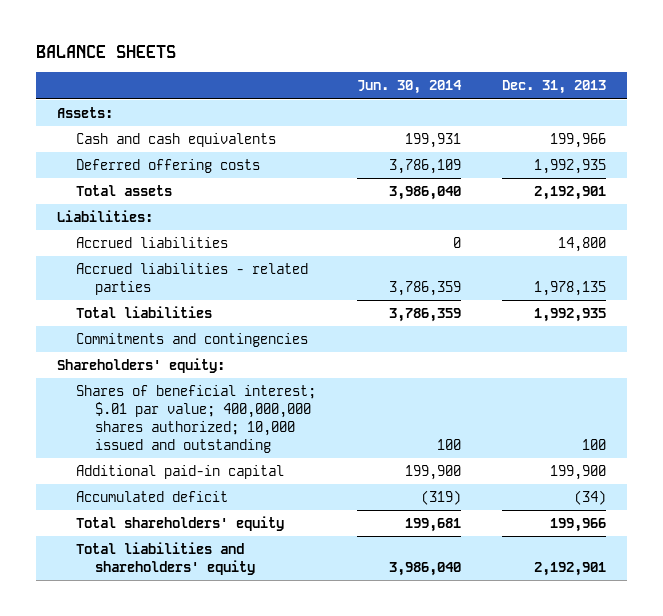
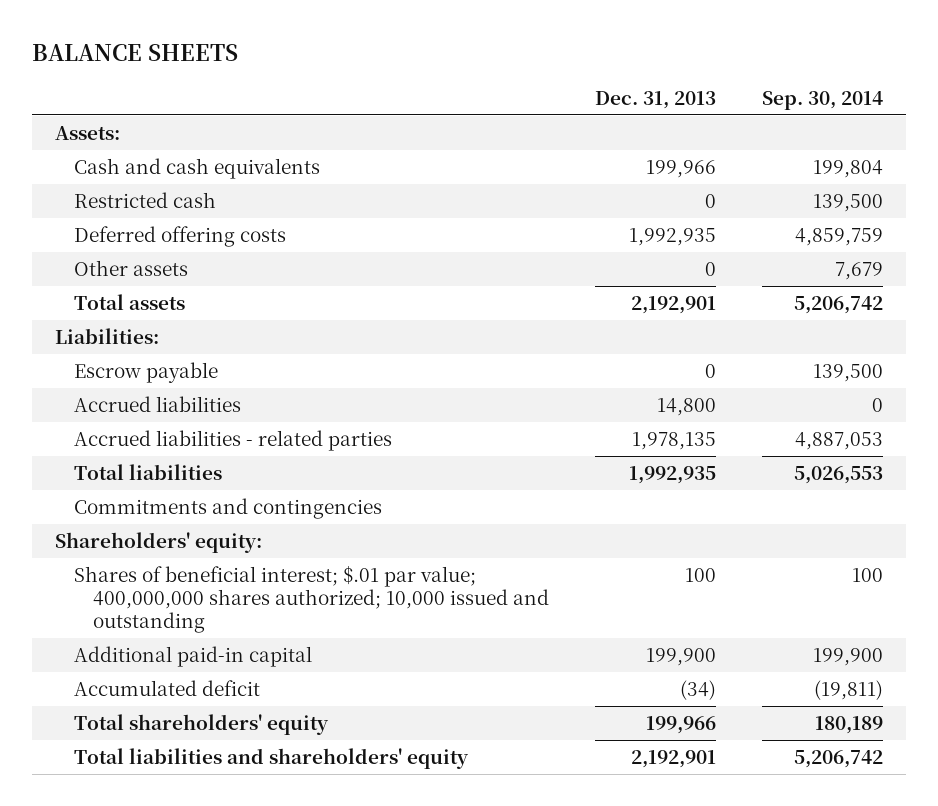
[357,80,463,95] Jun. 30, 2014 -> none
none -> [762,90,884,110] Sep. 30, 2014
none -> [73,192,216,209] Restricted cash
none -> [73,260,188,277] Other assets
none -> [73,362,218,384] Escrow payable

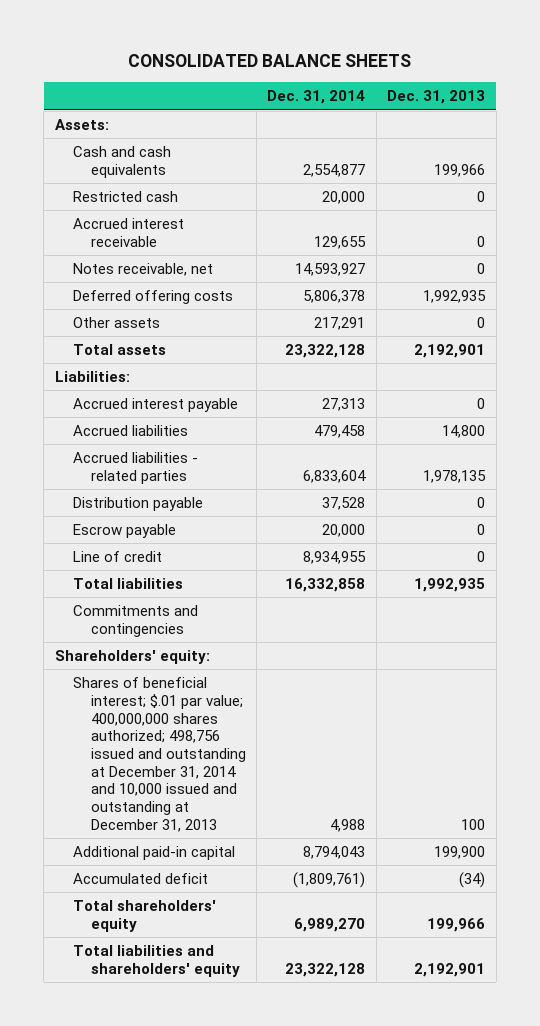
[31,44,238,62] BALANCE SHEETS -> [127,54,411,68] CONSOLIDATED BALANCE SHEETS
[762,90,884,110] Sep. 30, 2014 -> none
none -> [267,90,366,105] Dec. 31, 2014
none -> [72,218,184,247] Accrued interest receivable
none -> [72,263,213,277] Notes receivable, net
none -> [72,398,238,413] Accrued interest payable
none -> [72,497,203,512] Distribution payable
[73,362,218,384] Escrow payable -> [72,524,176,539] Escrow payable
none -> [72,551,162,563] Line of credit
[73,566,549,633] Shares of beneficial interest; $.01 par value; 400,000,000 shares authorized; 10,000 issued and outstanding -> [72,677,246,832] Shares of beneficial interest; $.01 par value; 400,000,000 shares authorized; 498,756 issued and outstanding at December 31, 2014 and 10,000 issued and outstanding at December 31, 2013

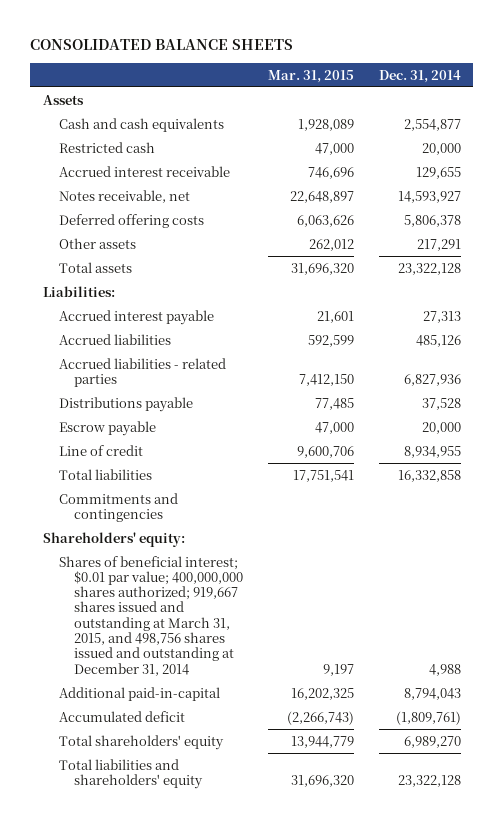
[387,90,486,105] Dec. 31, 2013 -> none
none -> [268,69,355,83] Mar. 31, 2015
[54,119,109,131] Assets: -> [42,94,84,105] Assets
[314,425,366,439] 479,458 -> [416,334,462,347] 485,126
[303,469,367,483] 6,833,604 -> [404,373,462,386] 6,827,936
[72,497,203,512] Distribution payable -> [58,396,193,412] Distributions payable
[72,677,246,832] Shares of beneficial interest; $.01 par value; 400,000,000 shares authorized; 498,756 issued and outstanding at December 31, 2014 and 10,000 issued and outstanding at December 31, 2013 -> [58,555,244,676] Shares of beneficial interest; $0.01 par value; 400,000,000 shares authorized; 919,667 shares issued and outstanding at March 31, 2015, and 498,756 shares issued and outstanding at December 31, 2014
[72,846,235,861] Additional paid-in capital -> [58,686,220,701] Additional paid-in-capital

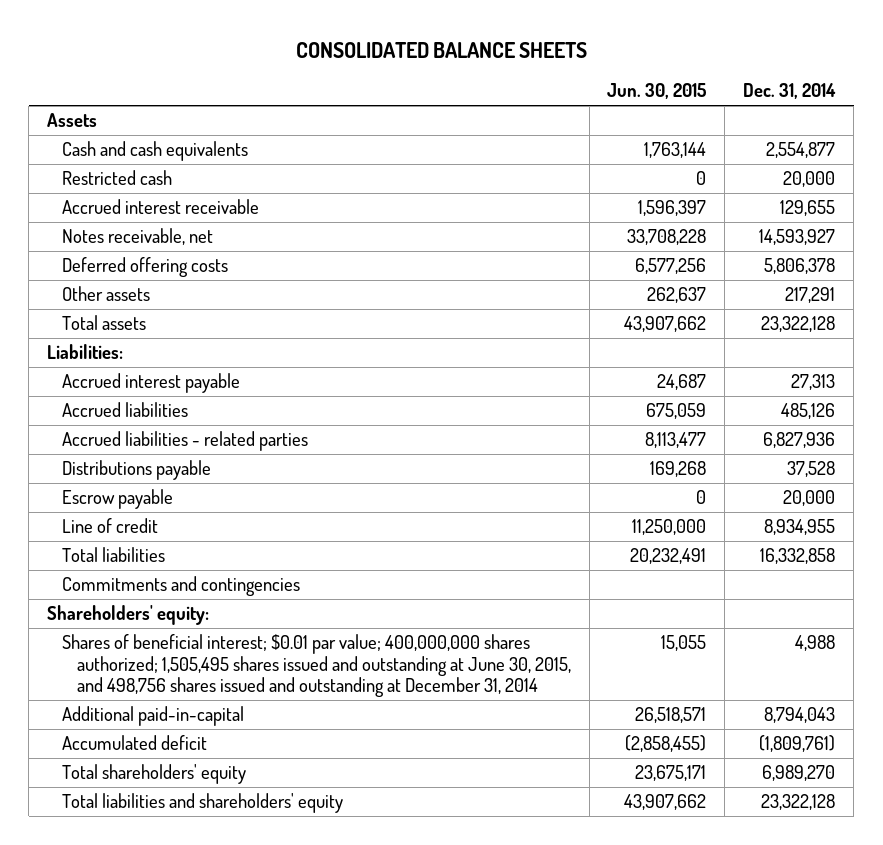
[268,69,355,83] Mar. 31, 2015 -> none
none -> [607,83,707,100] Jun. 30, 2015
[58,555,244,676] Shares of beneficial interest; $0.01 par value; 400,000,000 shares authorized; 919,667 shares issued and outstanding at March 31, 2015, and 498,756 shares issued and outstanding at December 31, 2014 -> [61,634,571,698] Shares of beneficial interest; $0.01 par value; 400,000,000 shares authorized; 1,505,495 shares issued and outstanding at June 30, 2015, and 498,756 shares issued and outstanding at December 31, 2014

